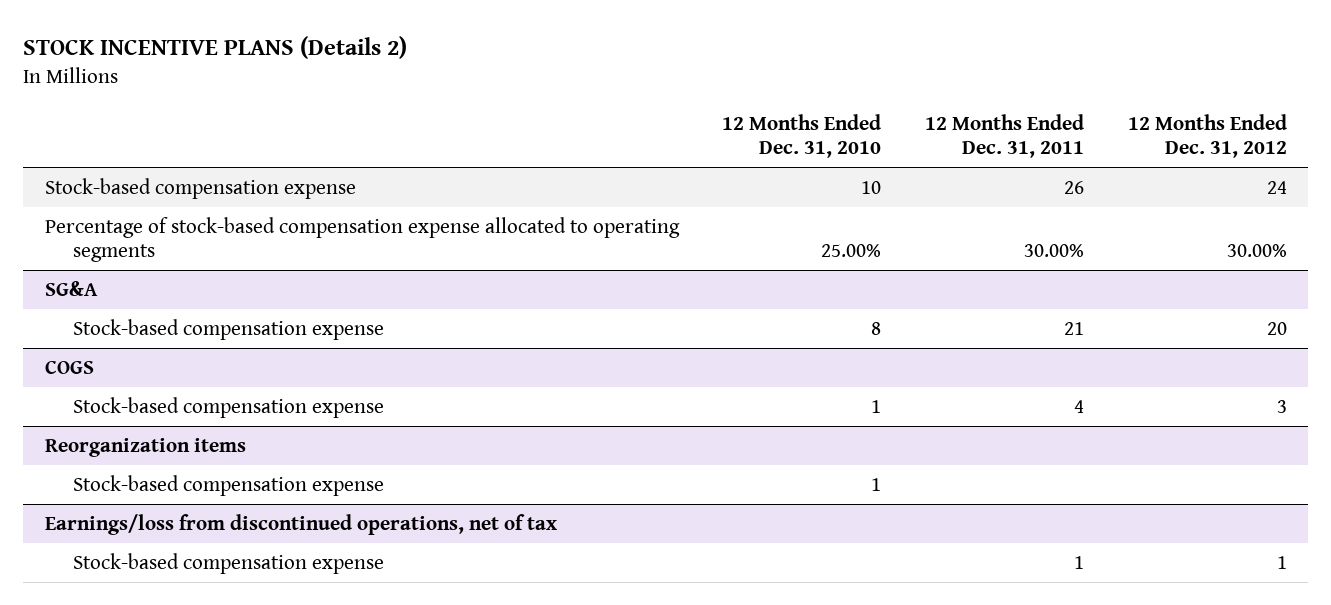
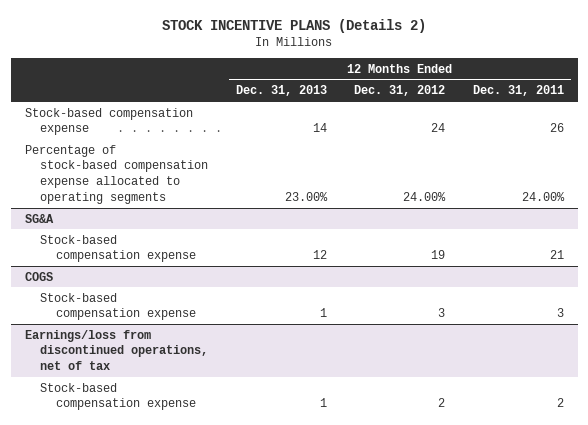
[722,113,882,159] 12 Months Ended Dec. 31, 2010 -> none
none -> [235,85,327,97] Dec. 31, 2013
[1023,244,1084,258] 30.00% -> [521,191,565,201] 24.00%
[1226,244,1287,258] 30.00% -> [403,191,447,201] 24.00%
[1266,321,1287,335] 20 -> [431,250,446,260] 19
[44,437,246,457] Reorganization items -> none
[72,474,384,496] Stock-based compensation expense -> none
[1073,399,1084,413] 4 -> [556,308,564,318] 3
[1073,555,1084,569] 1 -> [556,398,564,408] 2
[1276,555,1287,569] 1 -> [438,398,446,408] 2

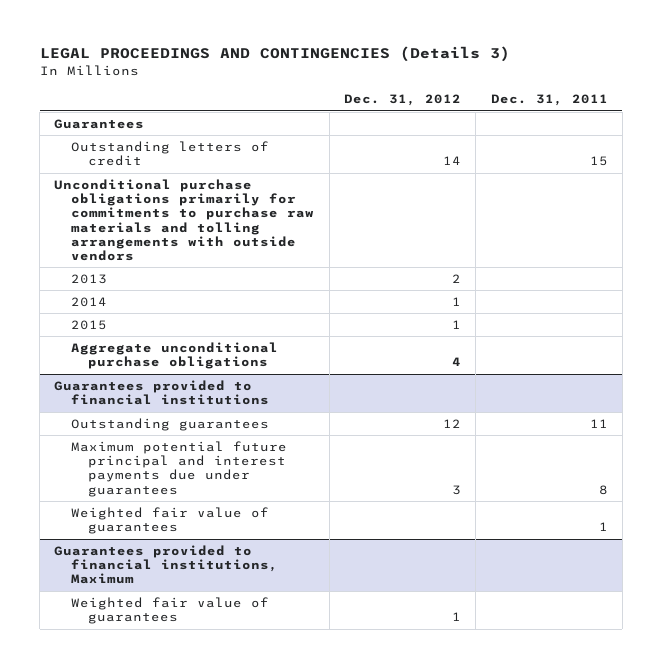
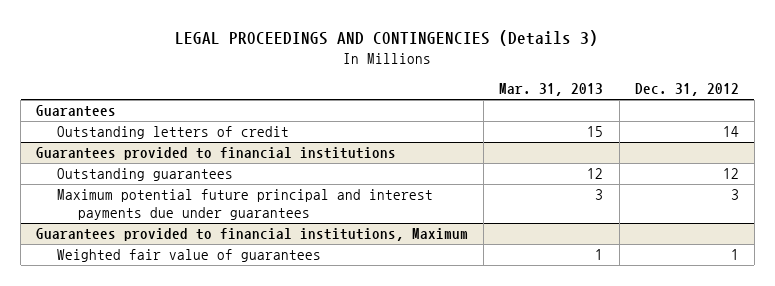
[490,94,608,107] Dec. 31, 2011 -> none
none -> [499,83,604,97] Mar. 31, 2013
[54,179,315,261] Unconditional purchase obligations primarily for commitments to purchase raw materials and tolling arrangements with outside vendors -> none
[71,274,108,285] 2013 -> none
[71,297,108,308] 2014 -> none
[71,320,108,331] 2015 -> none
[71,342,279,370] Aggregate unconditional purchase obligations -> none
[71,507,270,535] Weighted fair value of guarantees -> none

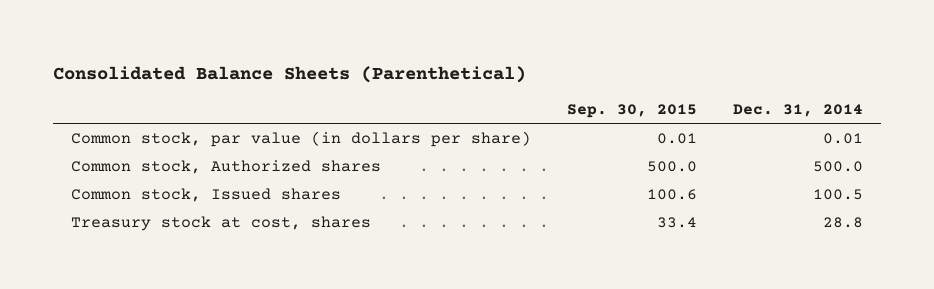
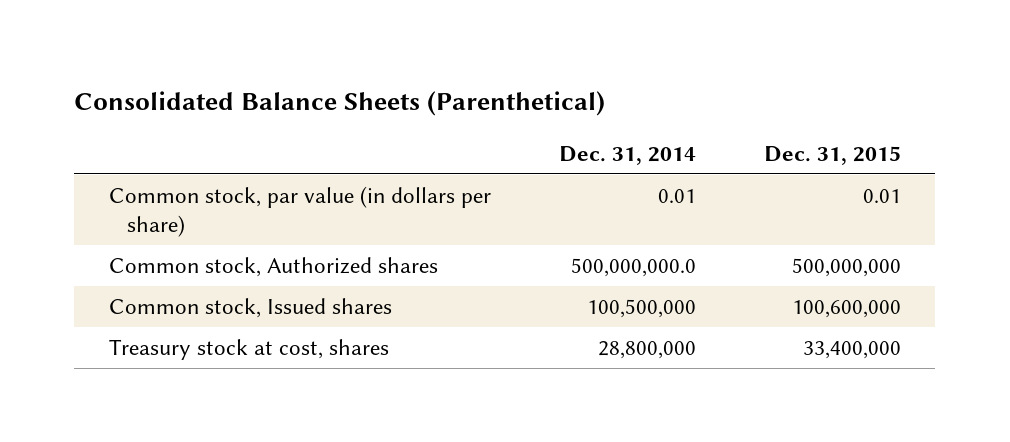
[566,104,697,119] Sep. 30, 2015 -> none
none -> [764,145,902,165] Dec. 31, 2015
[812,160,863,172] 500.0 -> [570,257,696,277] 500,000,000.0
[812,188,863,200] 100.5 -> [586,298,696,318] 100,500,000
[822,216,863,228] 28.8 -> [597,340,696,359] 28,800,000

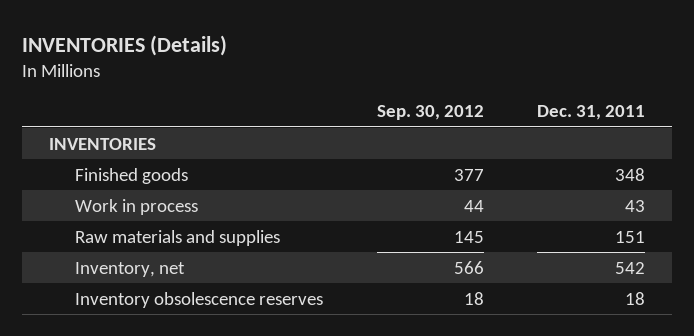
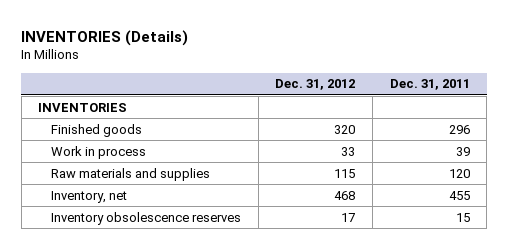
[376,105,484,121] Sep. 30, 2012 -> none
none -> [275,79,356,91] Dec. 31, 2012
[614,167,645,181] 348 -> [448,124,470,134] 296
[624,199,645,212] 43 -> [455,146,470,156] 39
[614,230,645,243] 151 -> [448,168,470,178] 120
[614,261,645,274] 542 -> [448,190,470,200] 455
[624,291,645,305] 18 -> [455,212,470,222] 15

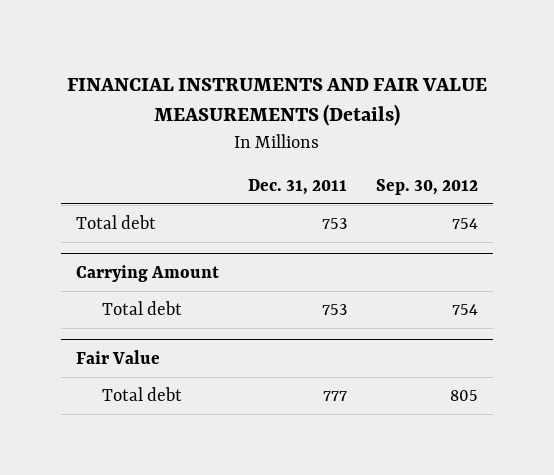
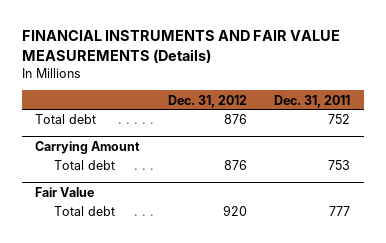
[376,178,479,195] Sep. 30, 2012 -> none
none -> [167,94,247,108] Dec. 31, 2012
[322,217,348,229] 753 -> [328,114,351,125] 752

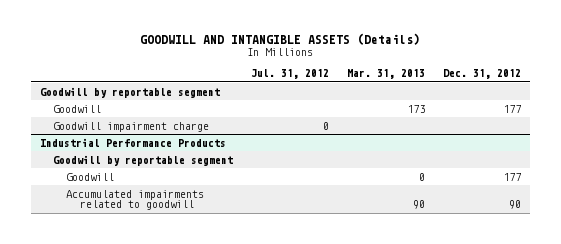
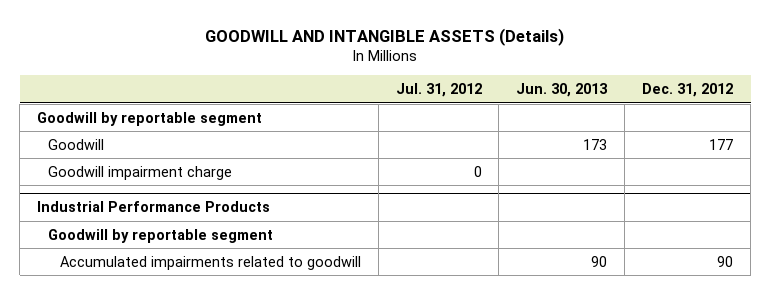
[347,69,426,80] Mar. 31, 2013 -> none
none -> [516,83,609,98] Jun. 30, 2013
[66,172,115,181] Goodwill -> none

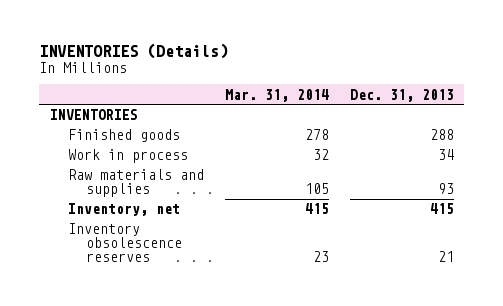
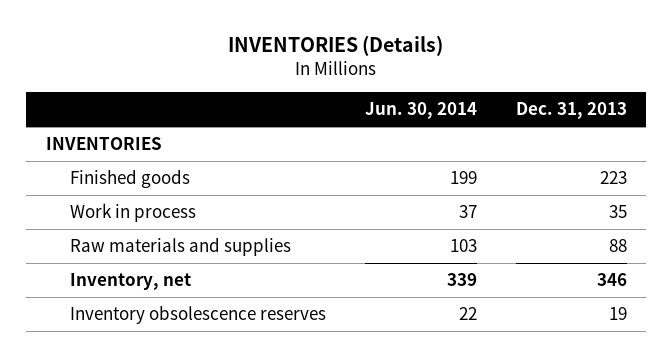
[224,88,329,102] Mar. 31, 2014 -> none
none -> [364,102,477,120] Jun. 30, 2014
[429,129,454,141] 288 -> [599,171,627,185] 223
[437,149,454,161] 34 -> [608,205,627,219] 35
[437,183,454,195] 93 -> [608,239,627,253] 88
[429,203,454,215] 415 -> [596,273,627,287] 346
[437,251,454,263] 21 -> [608,307,627,321] 19

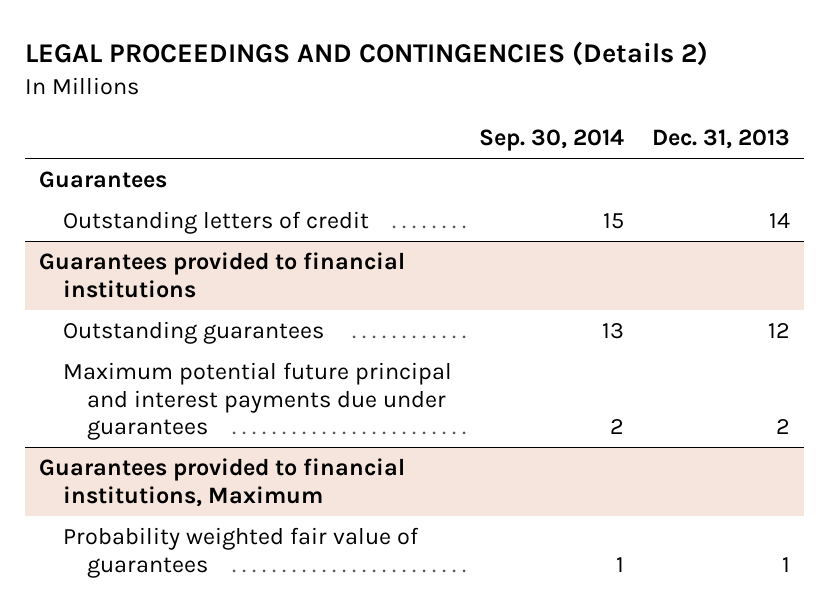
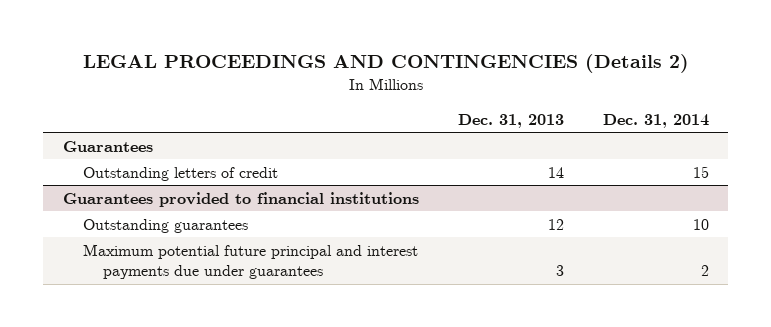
[479,129,625,152] Sep. 30, 2014 -> none
none -> [602,113,709,128] Dec. 31, 2014
[38,457,405,507] Guarantees provided to financial institutions, Maximum -> none
[62,526,419,578] Probability weighted fair value of guarantees -> none
[776,419,791,435] 2 -> [555,265,564,277] 3

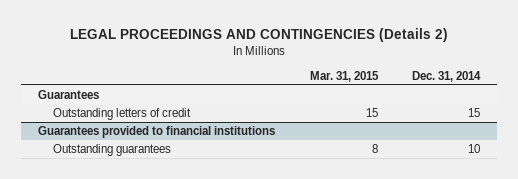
[457,113,564,128] Dec. 31, 2013 -> none
none -> [309,70,379,82] Mar. 31, 2015
[82,243,418,280] Maximum potential future principal and interest payments due under guarantees -> none

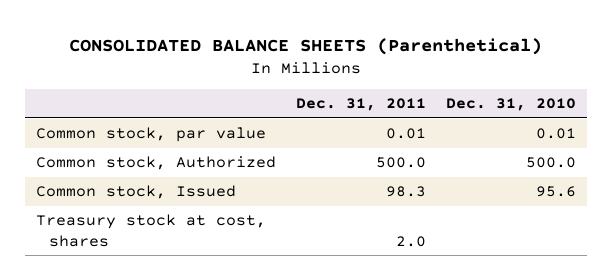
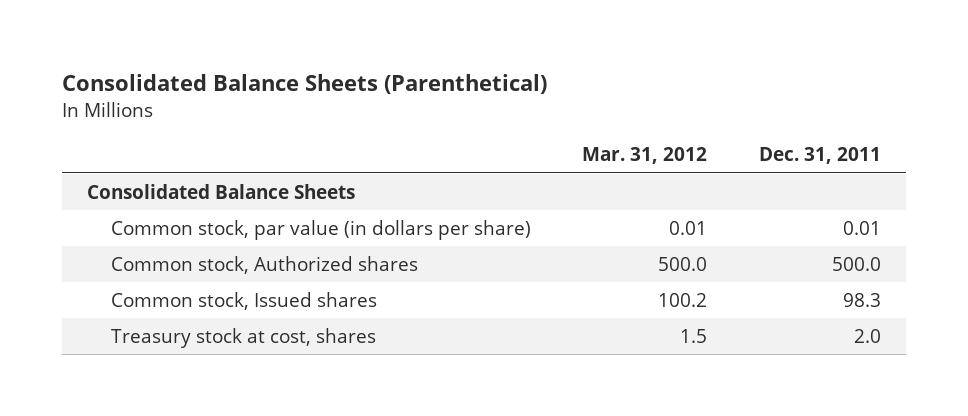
[69,37,543,55] CONSOLIDATED BALANCE SHEETS (Parenthetical) -> [61,74,547,95] Consolidated Balance Sheets (Parenthetical)
[446,98,577,112] Dec. 31, 2010 -> none
none -> [582,147,708,165] Mar. 31, 2012
none -> [87,183,356,199] Consolidated Balance Sheets
[35,127,266,143] Common stock, par value -> [111,219,532,240] Common stock, par value (in dollars per share)
[35,156,276,171] Common stock, Authorized -> [111,255,419,274] Common stock, Authorized shares
[35,185,236,200] Common stock, Issued -> [111,291,378,310] Common stock, Issued shares

